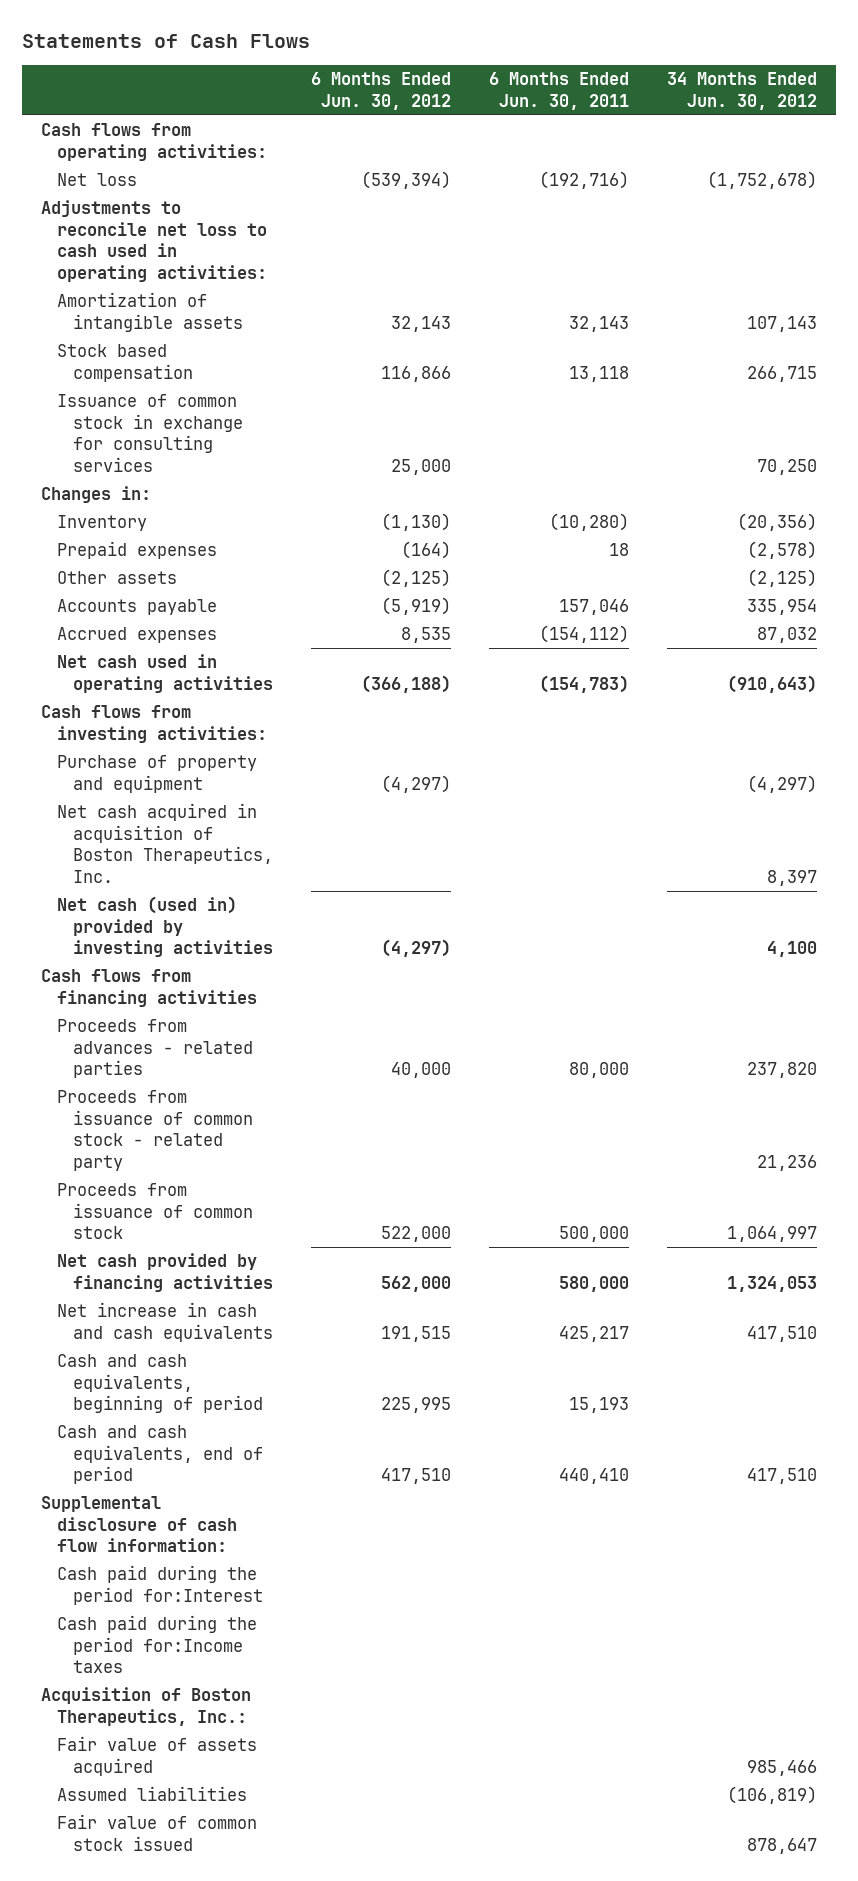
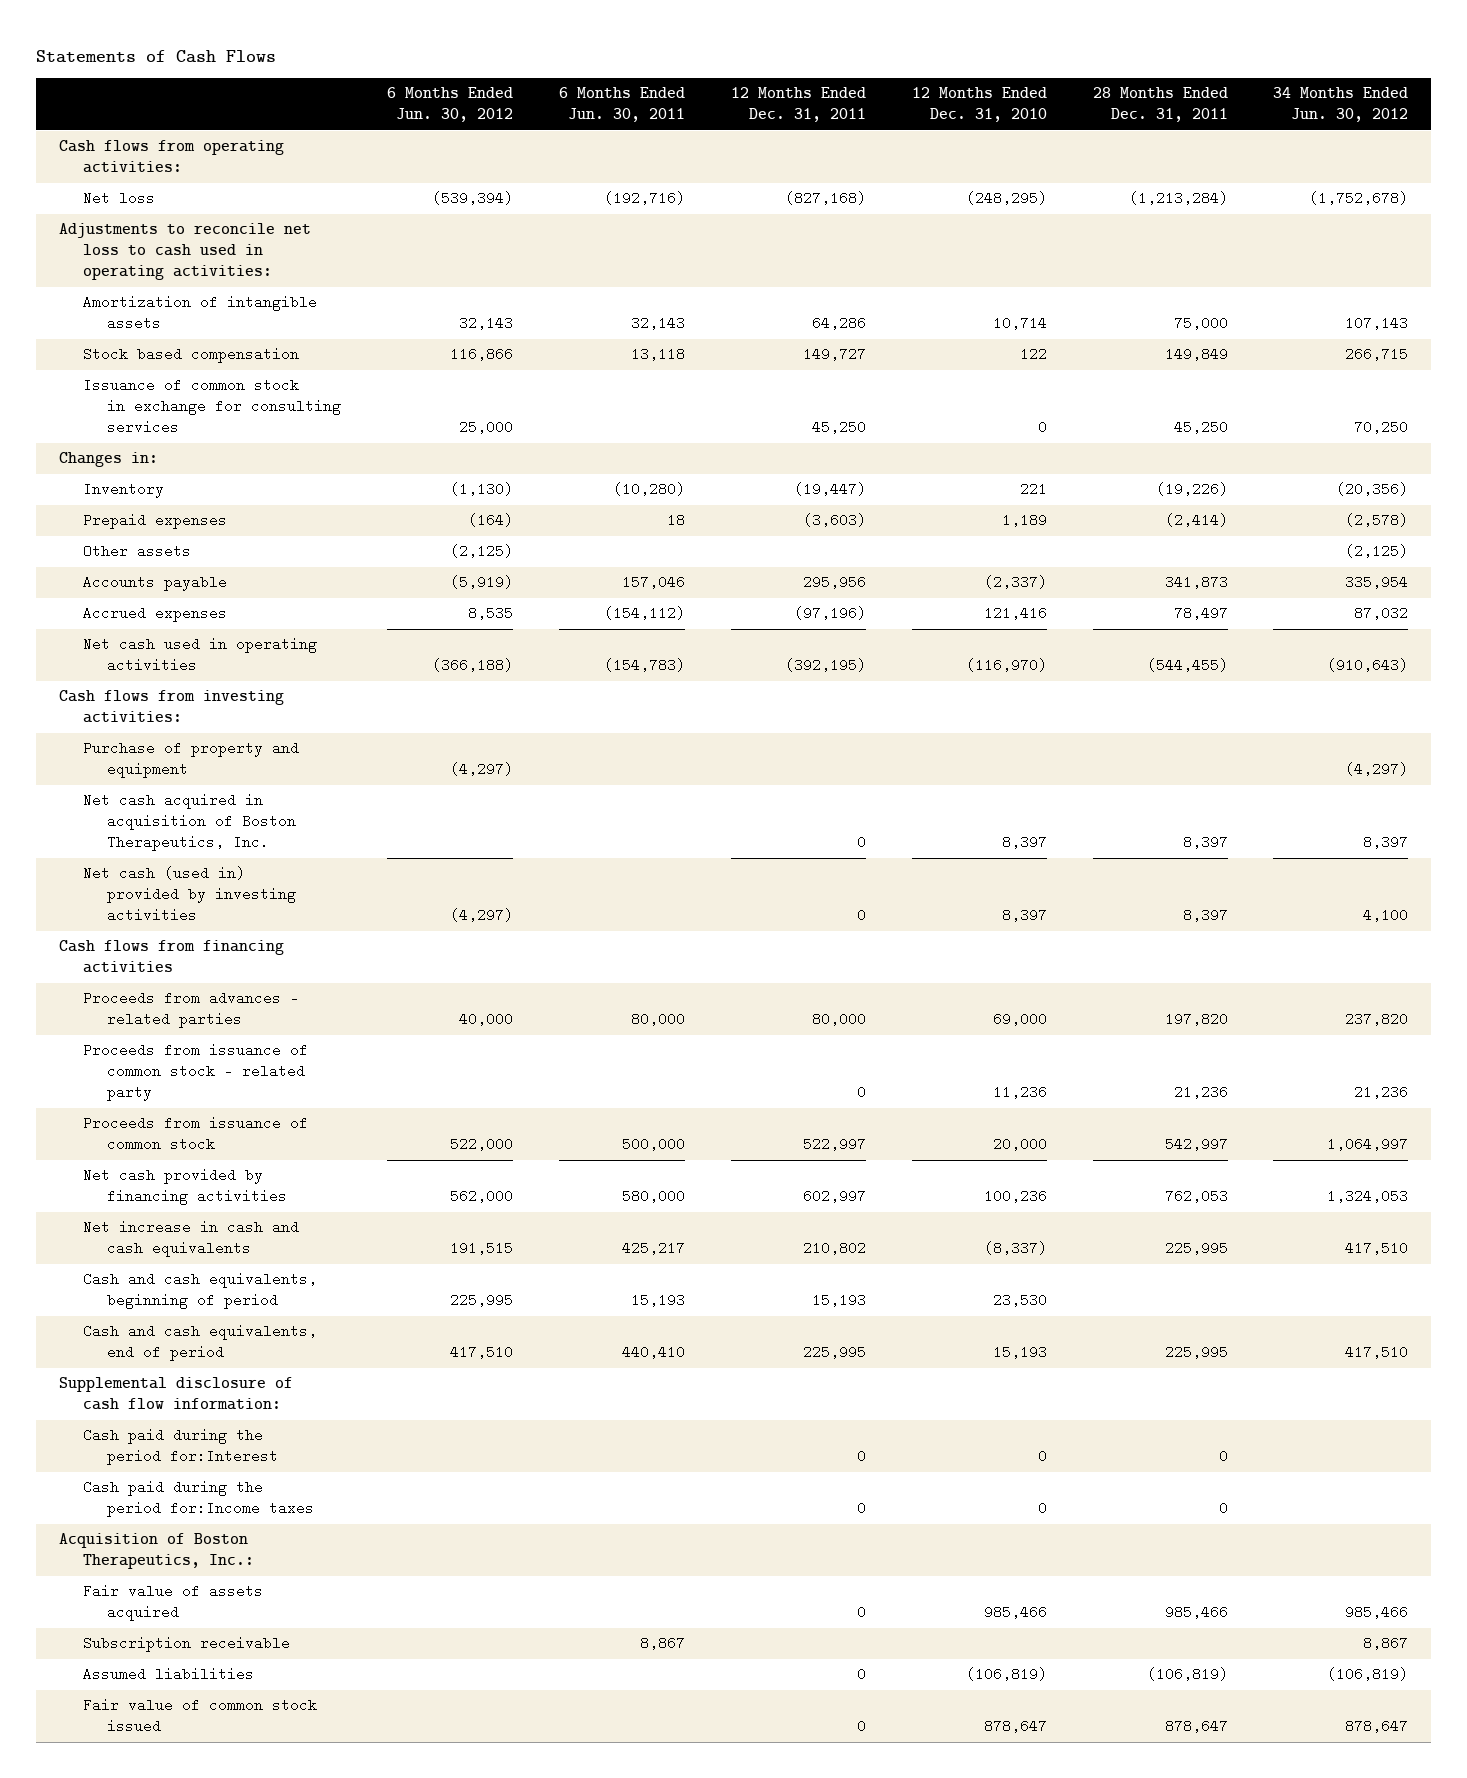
none -> [730,87,866,123] 12 Months Ended Dec. 31, 2011
none -> [911,87,1047,123] 12 Months Ended Dec. 31, 2010
none -> [1092,87,1228,123] 28 Months Ended Dec. 31, 2011
none -> [83,1636,291,1653] Subscription receivable

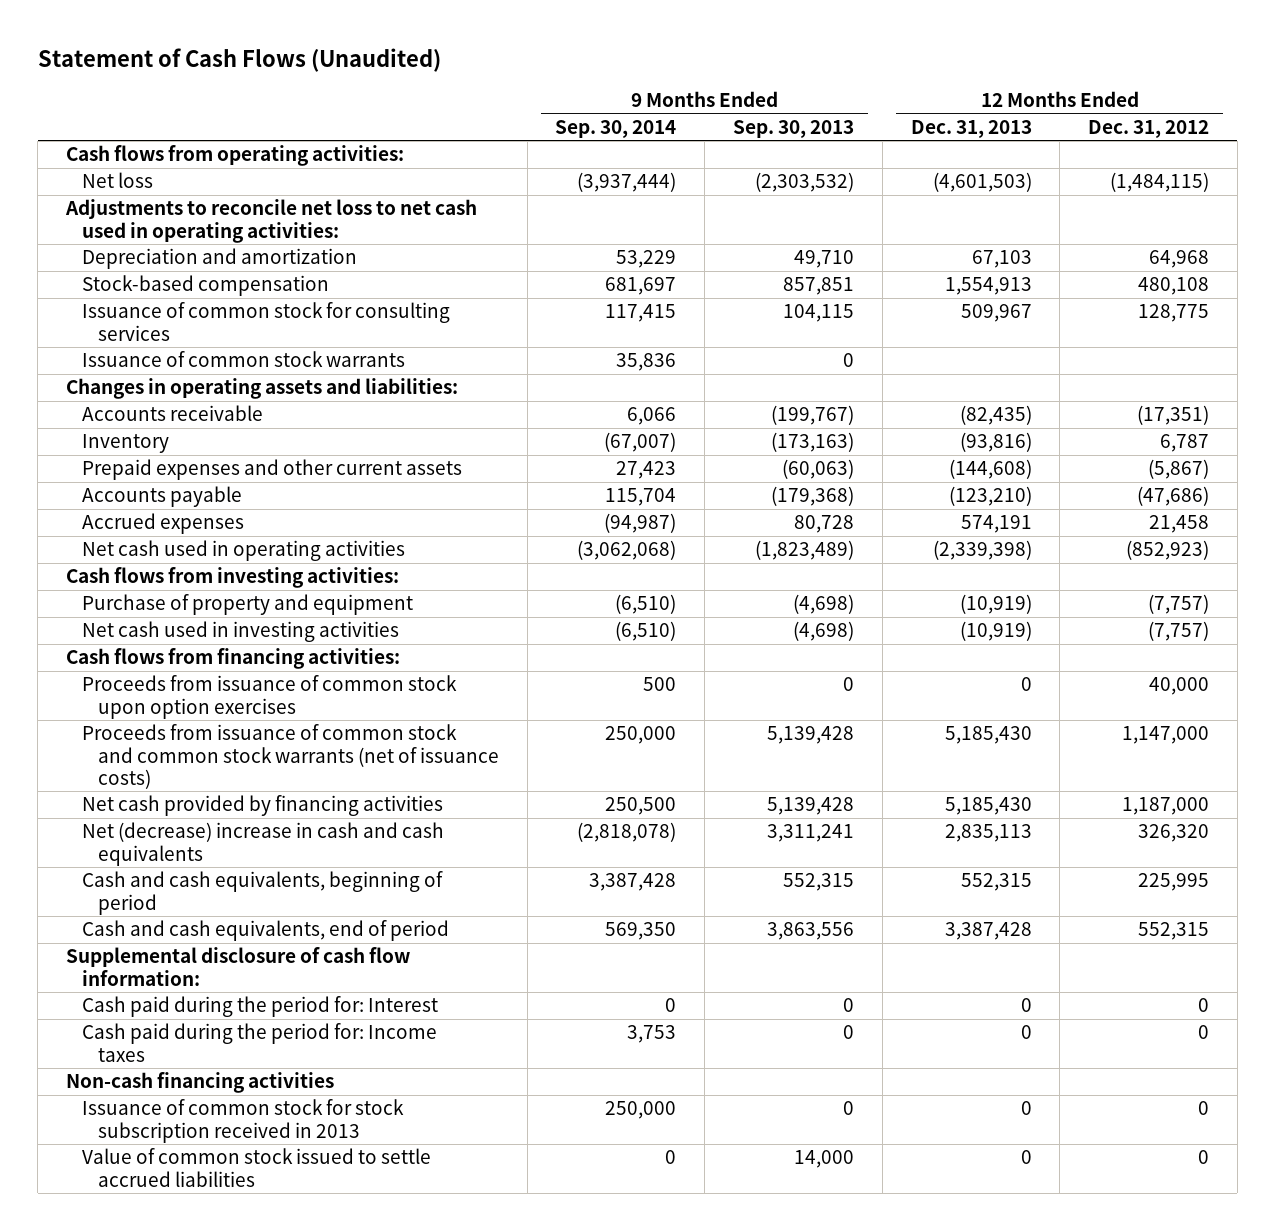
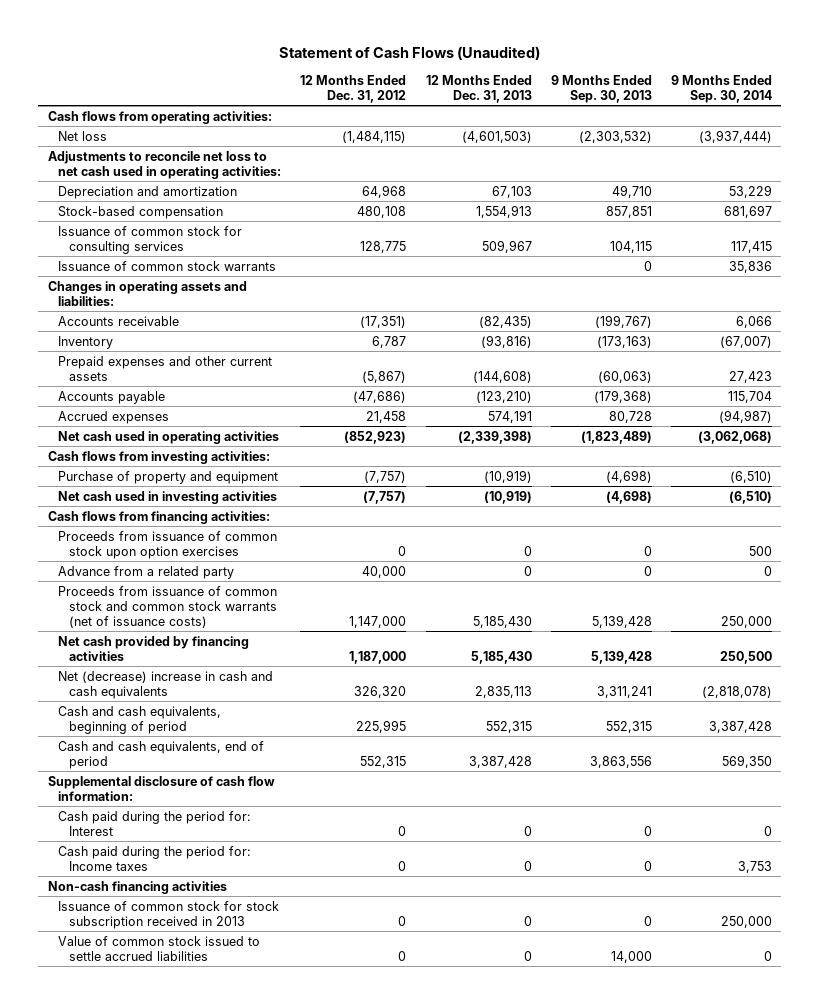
[1149,677,1210,696] 40,000 -> [398,545,407,556] 0
none -> [58,565,235,579] Advance from a related party

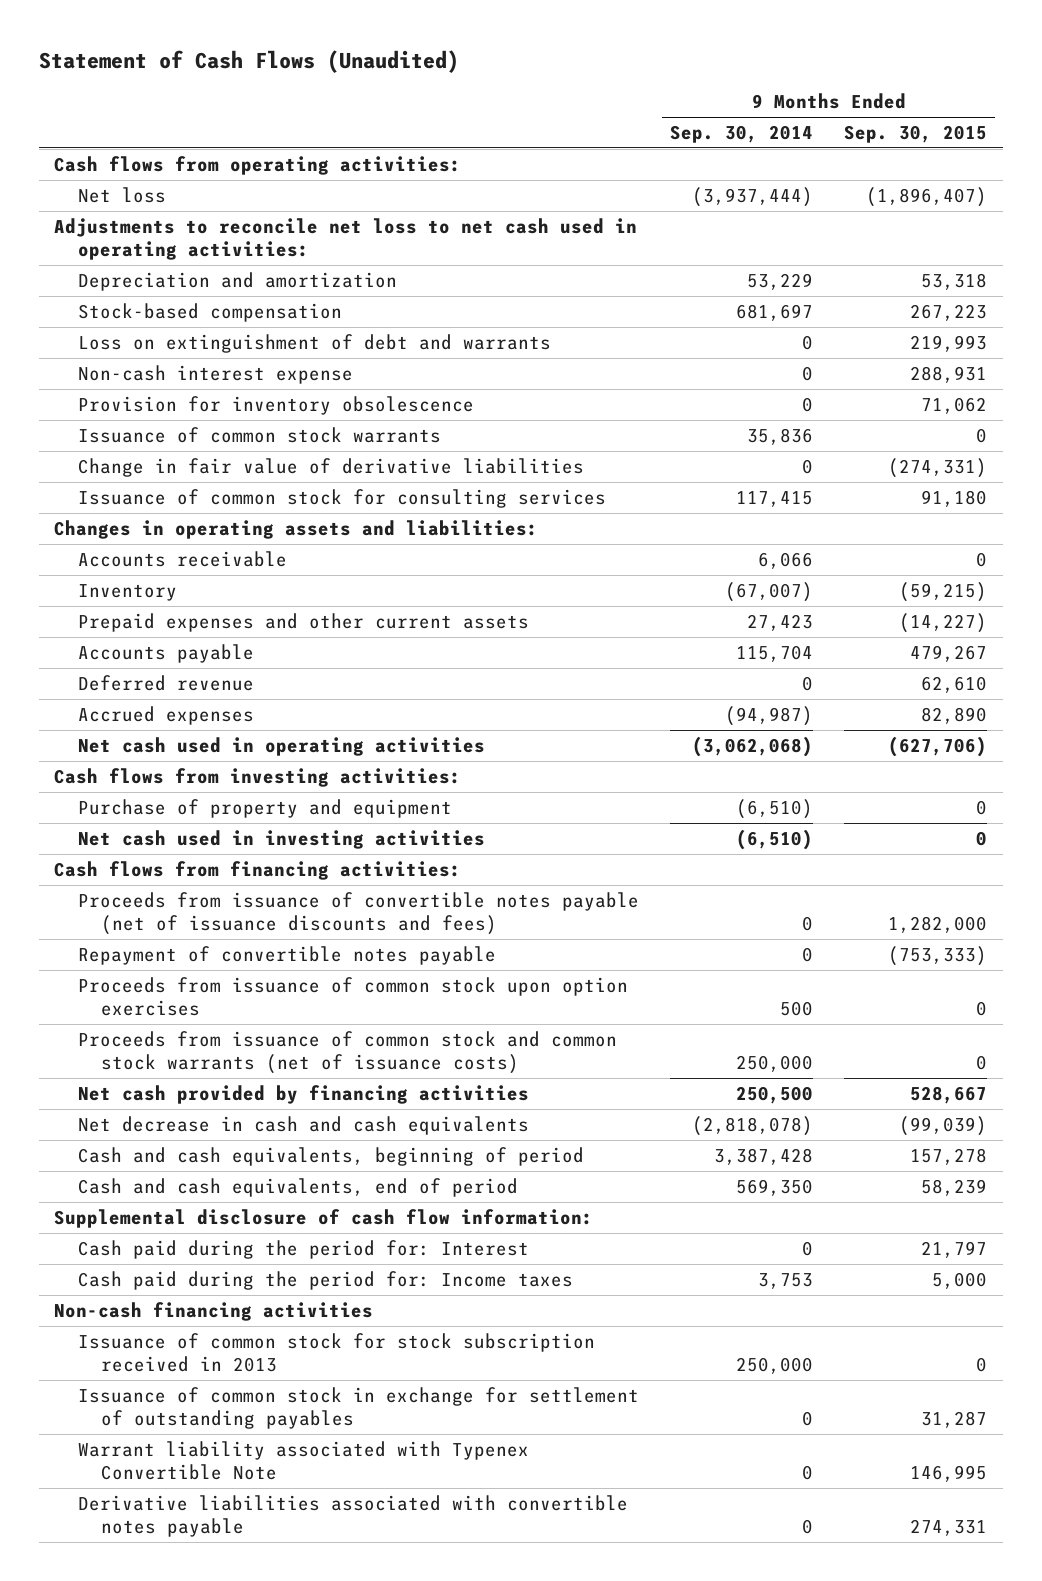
[300,74,407,103] 12 Months Ended Dec. 31, 2012 -> none
[425,74,532,103] 12 Months Ended Dec. 31, 2013 -> none
[550,74,652,103] 9 Months Ended Sep. 30, 2013 -> none
none -> [844,125,988,144] Sep. 30, 2015
none -> [77,333,551,353] Loss on extinguishment of debt and warrants
none -> [77,364,353,384] Non-cash interest expense
none -> [77,395,474,415] Provision for inventory obsolescence
none -> [77,457,584,477] Change in fair value of derivative liabilities
[58,225,243,254] Issuance of common stock for consulting services -> [77,488,606,508] Issuance of common stock for consulting services
none -> [77,674,254,691] Deferred revenue
none -> [77,891,639,935] Proceeds from issuance of convertible notes payable (net of issuance discounts and fees)
none -> [77,945,496,965] Repayment of convertible notes payable
[58,565,235,579] Advance from a related party -> none
[58,670,274,699] Net (decrease) increase in cash and cash equivalents -> [77,1115,529,1135] Net decrease in cash and cash equivalents
[58,935,261,961] Value of common stock issued to settle accrued liabilities -> [77,1386,639,1429] Issuance of common stock in exchange for settlement of outstanding payables
none -> [77,1440,529,1480] Warrant liability associated with Typenex Convertible Note
none -> [77,1494,628,1537] Derivative liabilities associated with convertible notes payable

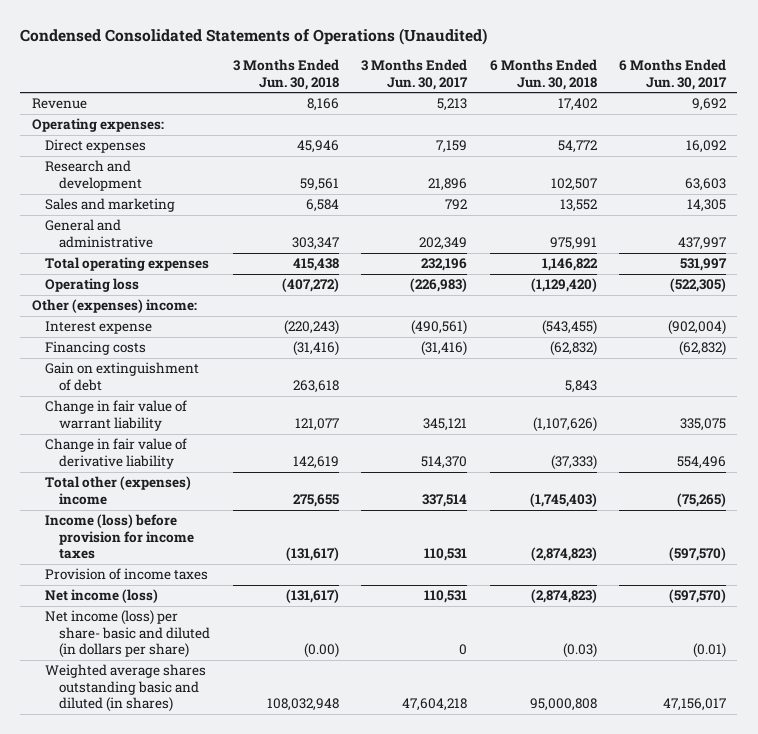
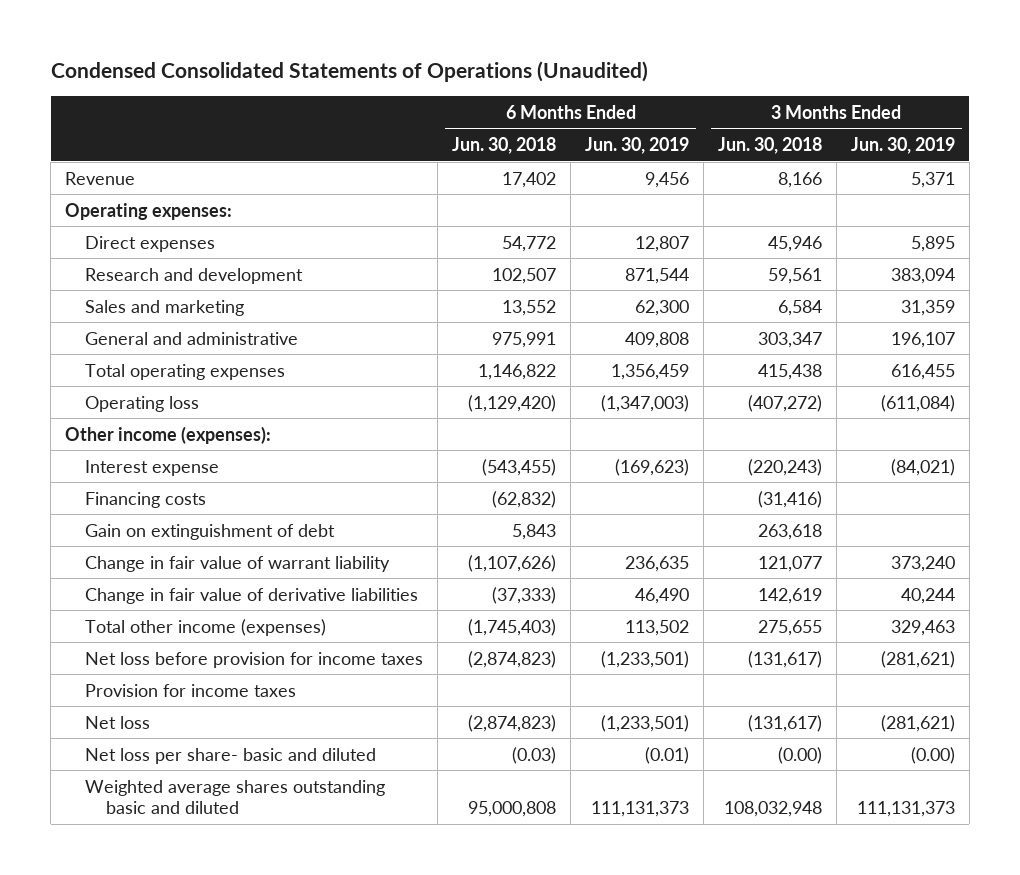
[361,59,469,90] 3 Months Ended Jun. 30, 2017 -> none
[619,59,728,90] 6 Months Ended Jun. 30, 2017 -> none
none -> [585,137,690,155] Jun. 30, 2019
none -> [850,137,955,155] Jun. 30, 2019
[31,299,197,314] Other (expenses) income: -> [64,425,271,444] Other income (expenses):
[45,438,188,469] Change in fair value of derivative liability -> [85,587,419,604] Change in fair value of derivative liabilities
[45,476,192,505] Total other (expenses) income -> [85,618,327,636] Total other income (expenses)
[45,514,195,560] Income (loss) before provision for income taxes -> [85,651,424,668] Net loss before provision for income taxes
[45,568,209,581] Provision of income taxes -> [85,683,297,697] Provision for income taxes
[45,589,159,604] Net income (loss) -> [85,715,151,729] Net loss
[45,610,211,659] Net income (loss) per share- basic and diluted (in dollars per share) -> [85,747,377,764] Net loss per share- basic and diluted
[45,664,207,713] Weighted average shares outstanding basic and diluted (in shares) -> [85,779,386,815] Weighted average shares outstanding basic and diluted

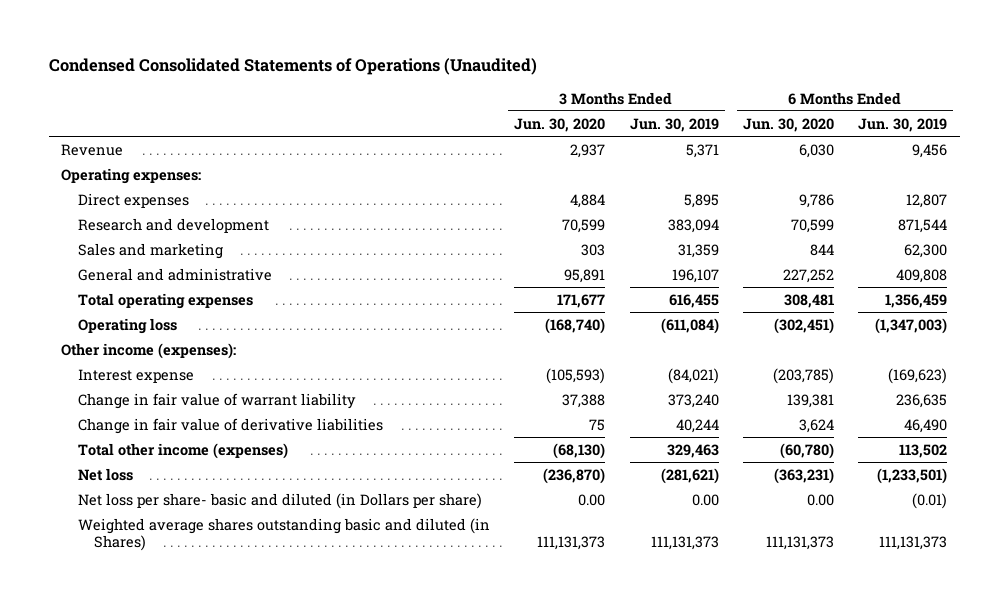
[452,137,557,155] Jun. 30, 2018 -> none
[717,137,822,155] Jun. 30, 2018 -> none
none -> [514,117,606,132] Jun. 30, 2020
none -> [742,117,834,132] Jun. 30, 2020
[85,491,207,508] Financing costs -> none
[85,523,336,540] Gain on extinguishment of debt -> none
[85,651,424,668] Net loss before provision for income taxes -> none
[85,683,297,697] Provision for income taxes -> none
[85,747,377,764] Net loss per share- basic and diluted -> [77,492,482,509] Net loss per share- basic and diluted (in Dollars per share)
[910,746,955,764] (0.00) -> [691,493,719,506] 0.00
[85,779,386,815] Weighted average shares outstanding basic and diluted -> [77,517,490,552] Weighted average shares outstanding basic and diluted (in Shares)

